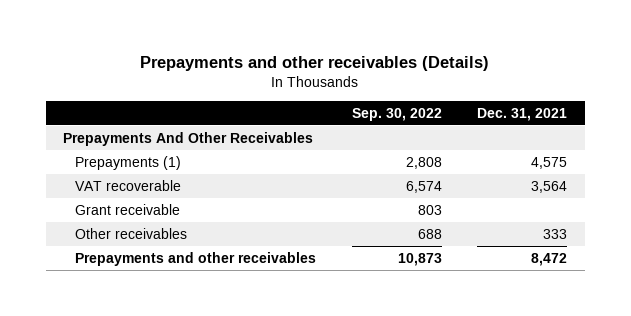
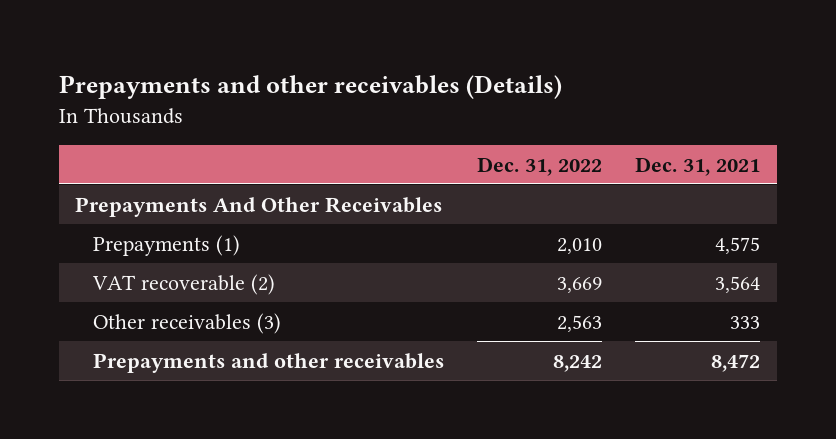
[351,107,442,121] Sep. 30, 2022 -> none
none -> [477,156,603,176] Dec. 31, 2022
[75,203,181,215] Grant receivable -> none
[75,179,182,191] VAT recoverable -> [91,273,275,295] VAT recoverable (2)
[75,227,188,239] Other receivables -> [92,312,281,334] Other receivables (3)

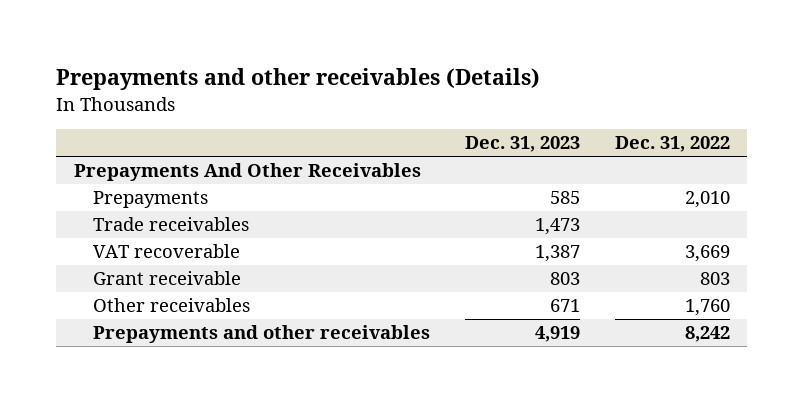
[635,156,761,176] Dec. 31, 2021 -> none
none -> [464,136,580,153] Dec. 31, 2023
[92,234,240,256] Prepayments (1) -> [92,191,208,209] Prepayments
none -> [92,217,249,232] Trade receivables
[91,273,275,295] VAT recoverable (2) -> [92,244,240,259] VAT recoverable
none -> [92,271,241,286] Grant receivable
[92,312,281,334] Other receivables (3) -> [92,298,250,313] Other receivables
[557,314,603,332] 2,563 -> [684,299,730,317] 1,760

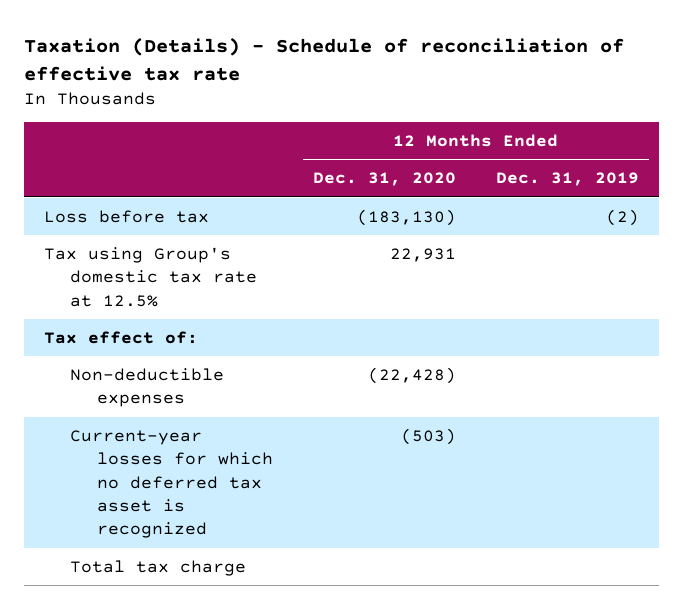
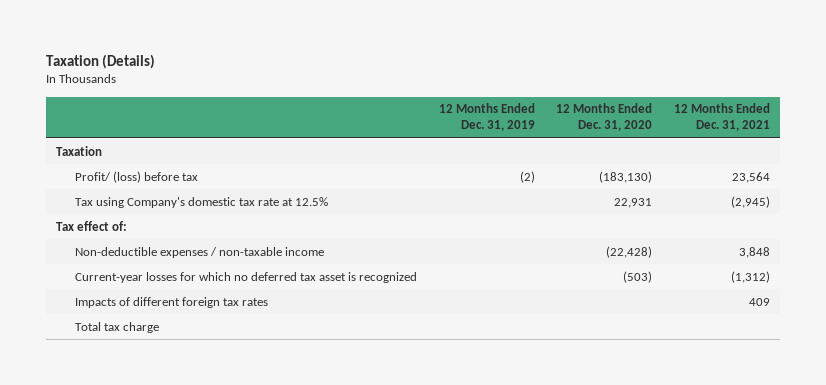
[23,37,624,81] Taxation (Details) - Schedule of reconciliation of effective tax rate -> [45,53,155,69] Taxation (Details)
none -> [673,103,770,132] 12 Months Ended Dec. 31, 2021
none -> [56,145,103,156] Taxation
[43,209,209,223] Loss before tax -> [75,170,199,183] Profit/ (loss) before tax
[43,246,258,307] Tax using Group's domestic tax rate at 12.5% -> [75,196,329,208] Tax using Company's domestic tax rate at 12.5%
[70,367,225,408] Non-deductible expenses -> [75,246,325,258] Non-deductible expenses / non-taxable income
none -> [75,296,269,308] Impacts of different foreign tax rates

